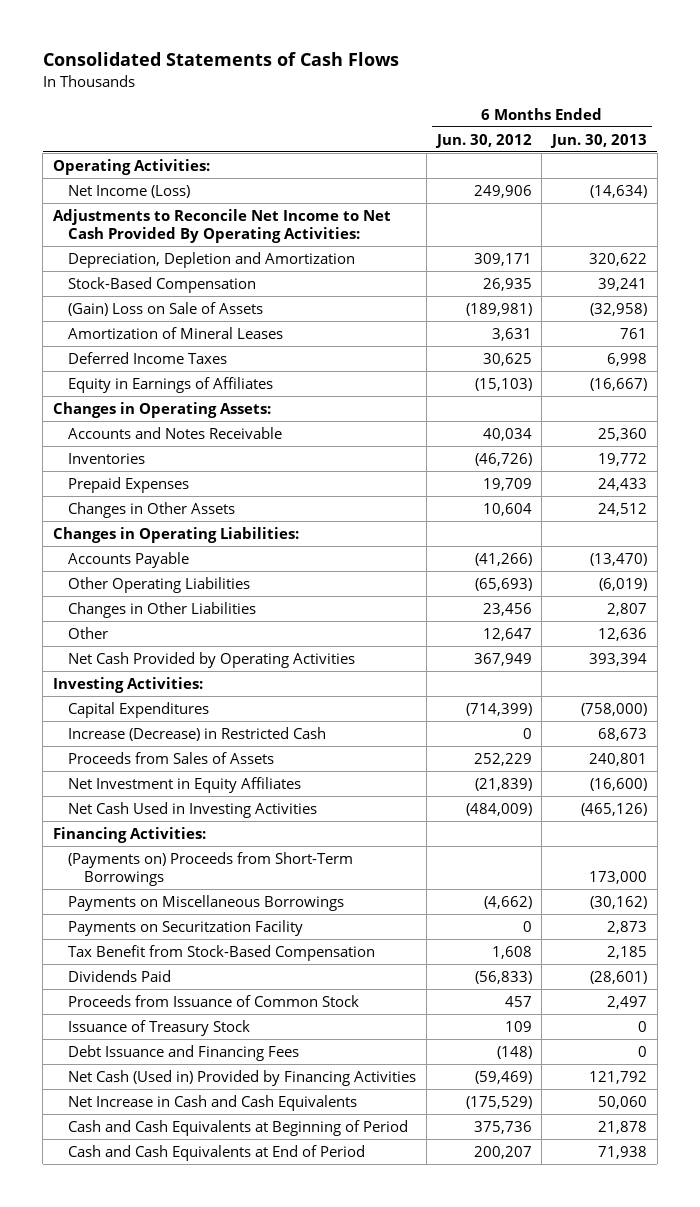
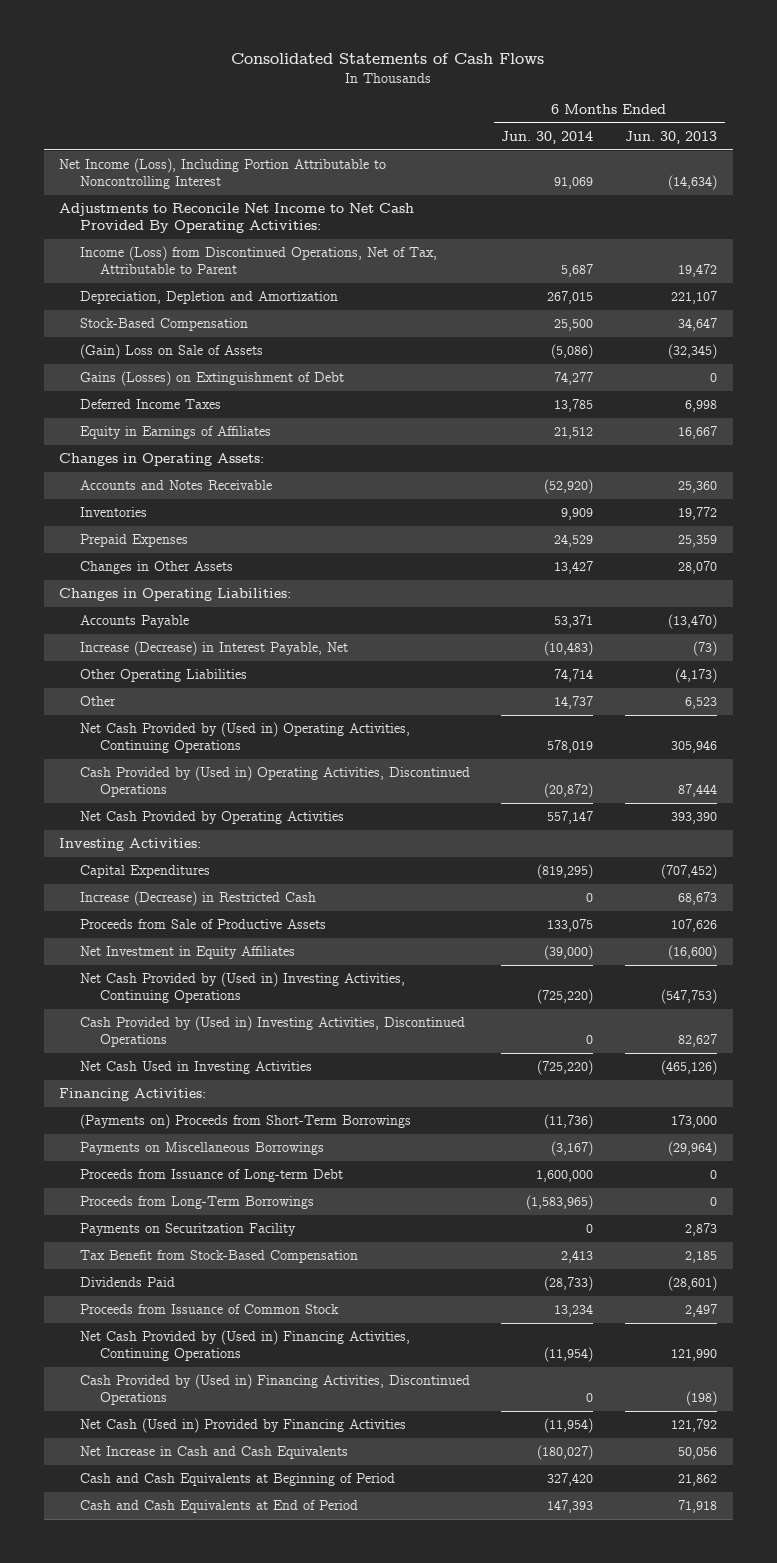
[434,133,532,148] Jun. 30, 2012 -> none
none -> [501,130,594,144] Jun. 30, 2014
[52,158,210,175] Operating Activities: -> none
[68,184,191,198] Net Income (Loss) -> [59,158,387,190] Net Income (Loss), Including Portion Attributable to Noncontrolling Interest
[68,326,284,339] Amortization of Mineral Leases -> none
none -> [79,246,437,275] Income (Loss) from Discontinued Operations, Net of Tax, Attributable to Parent
[588,252,647,266] 320,622 -> [671,291,718,305] 221,107
[597,277,647,291] 39,241 -> [678,318,718,332] 34,647
[589,302,647,316] (32,958) -> [668,344,718,360] (32,345)
none -> [79,371,344,387] Gains (Losses) on Extinguishment of Debt
[589,377,647,391] (16,667) -> [678,426,718,440] 16,667
[597,477,647,491] 24,433 -> [678,535,718,548] 25,359
[597,502,647,516] 24,512 -> [678,561,718,575] 28,070
[68,601,257,618] Changes in Other Liabilities -> none
none -> [79,641,348,657] Increase (Decrease) in Interest Payable, Net
[598,577,647,591] (6,019) -> [675,668,718,684] (4,173)
[597,627,647,641] 12,636 -> [685,697,718,710] 6,523
none -> [79,722,410,754] Net Cash Provided by (Used in) Operating Activities, Continuing Operations
none -> [79,766,470,798] Cash Provided by (Used in) Operating Activities, Discontinued Operations
[588,652,647,666] 393,394 -> [671,812,718,825] 393,390
[580,702,647,716] (758,000) -> [661,864,718,880] (707,452)
[68,751,275,764] Proceeds from Sales of Assets -> [79,919,326,930] Proceeds from Sale of Productive Assets
[588,752,647,766] 240,801 -> [671,919,718,933] 107,626
none -> [79,972,405,1004] Net Cash Provided by (Used in) Investing Activities, Continuing Operations
none -> [79,1016,465,1048] Cash Provided by (Used in) Investing Activities, Discontinued Operations
[589,895,647,909] (30,162) -> [668,1141,718,1157] (29,964)
none -> [79,1169,343,1183] Proceeds from Issuance of Long-term Debt
none -> [79,1196,314,1210] Proceeds from Long-Term Borrowings
[68,1019,251,1036] Issuance of Treasury Stock -> none
[68,1044,300,1061] Debt Issuance and Financing Fees -> none
none -> [79,1330,410,1362] Net Cash Provided by (Used in) Financing Activities, Continuing Operations
none -> [79,1374,470,1406] Cash Provided by (Used in) Financing Activities, Discontinued Operations
[597,1095,647,1109] 50,060 -> [678,1447,718,1460] 50,056
[597,1120,647,1134] 21,878 -> [678,1474,718,1487] 21,862
[597,1145,647,1159] 71,938 -> [678,1500,718,1514] 71,918

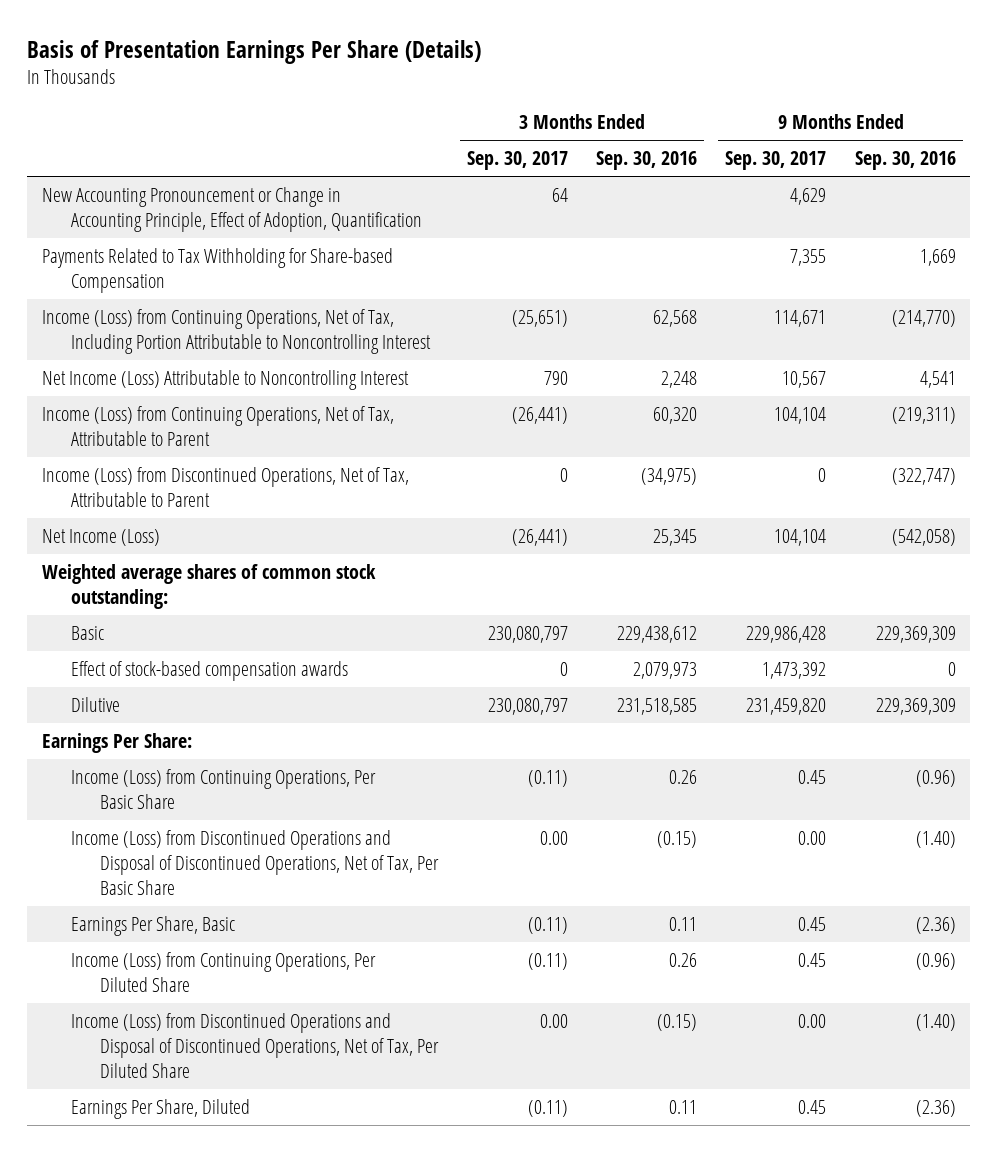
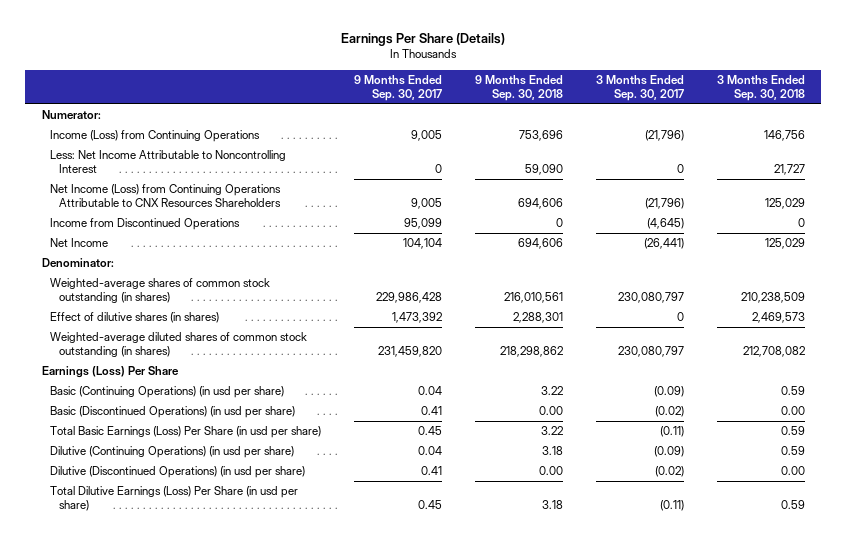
[27,39,482,64] Basis of Presentation Earnings Per Share (Details) -> [341,32,506,46] Earnings Per Share (Details)
[596,151,698,171] Sep. 30, 2016 -> none
[854,151,956,171] Sep. 30, 2016 -> none
none -> [475,74,564,102] 9 Months Ended Sep. 30, 2018
none -> [716,74,805,102] 3 Months Ended Sep. 30, 2018
[41,187,423,232] New Accounting Pronouncement or Change in Accounting Principle, Effect of Adoption, Quantification -> none
[41,248,393,293] Payments Related to Tax Withholding for Share-based Compensation -> none
none -> [41,110,101,120] Numerator:
[41,309,432,354] Income (Loss) from Continuing Operations, Net of Tax, Including Portion Attributable to Noncontrolling Interest -> [50,130,261,143] Income (Loss) from Continuing Operations
[511,310,568,328] (25,651) -> [644,130,684,142] (21,796)
[774,310,827,328] 114,671 -> [411,130,443,142] 9,005
[41,370,409,391] Net Income (Loss) Attributable to Noncontrolling Interest -> [50,150,287,174] Less: Net Income Attributable to Noncontrolling Interest
[543,371,568,386] 790 -> [676,164,684,174] 0
[782,371,827,389] 10,567 -> [435,164,443,174] 0
[41,406,394,446] Income (Loss) from Continuing Operations, Net of Tax, Attributable to Parent -> [50,184,282,208] Net Income (Loss) from Continuing Operations Attributable to CNX Resources Shareholders
[511,407,568,425] (26,441) -> [644,198,684,210] (21,796)
[774,407,827,425] 104,104 -> [411,198,443,210] 9,005
[41,467,409,507] Income (Loss) from Discontinued Operations, Net of Tax, Attributable to Parent -> [50,218,241,231] Income from Discontinued Operations
[559,468,568,483] 0 -> [646,218,684,230] (4,645)
[818,468,827,483] 0 -> [404,218,443,230] 95,099
[41,529,160,547] Net Income (Loss) -> [50,238,109,248] Net Income
[41,564,376,609] Weighted average shares of common stock outstanding: -> [41,258,114,268] Denominator:
[71,626,105,641] Basic -> [50,278,271,304] Weighted-average shares of common stock outstanding (in shares)
[71,661,349,682] Effect of stock-based compensation awards -> [50,312,220,324] Effect of dilutive shares (in shares)
[71,697,121,713] Dilutive -> [50,332,308,358] Weighted-average diluted shares of common stock outstanding (in shares)
[41,733,192,754] Earnings Per Share: -> [41,366,179,379] Earnings (Loss) Per Share
[71,769,377,809] Income (Loss) from Continuing Operations, Per Basic Share -> [50,386,285,399] Basic (Continuing Operations) (in usd per share)
[527,770,568,788] (0.11) -> [653,386,684,398] (0.09)
[798,770,827,785] 0.45 -> [418,386,443,396] 0.04
[71,830,440,895] Income (Loss) from Discontinued Operations and Disposal of Discontinued Operations, Net of Tax, Per Basic Share -> [50,406,296,419] Basic (Discontinued Operations) (in usd per share)
[539,831,568,846] 0.00 -> [654,406,684,418] (0.02)
[798,831,827,846] 0.00 -> [421,406,443,416] 0.41
[71,916,236,937] Earnings Per Share, Basic -> [50,426,322,439] Total Basic Earnings (Loss) Per Share (in usd per share)
[71,952,377,992] Income (Loss) from Continuing Operations, Per Diluted Share -> [50,446,295,459] Dilutive (Continuing Operations) (in usd per share)
[527,953,568,971] (0.11) -> [653,446,684,458] (0.09)
[798,953,827,968] 0.45 -> [418,446,443,456] 0.04
[71,1013,440,1078] Income (Loss) from Discontinued Operations and Disposal of Discontinued Operations, Net of Tax, Per Diluted Share -> [50,466,306,479] Dilutive (Discontinued Operations) (in usd per share)
[539,1014,568,1029] 0.00 -> [654,466,684,478] (0.02)
[798,1014,827,1029] 0.00 -> [421,466,443,476] 0.41
[71,1099,251,1120] Earnings Per Share, Diluted -> [50,486,299,512] Total Dilutive Earnings (Loss) Per Share (in usd per share)

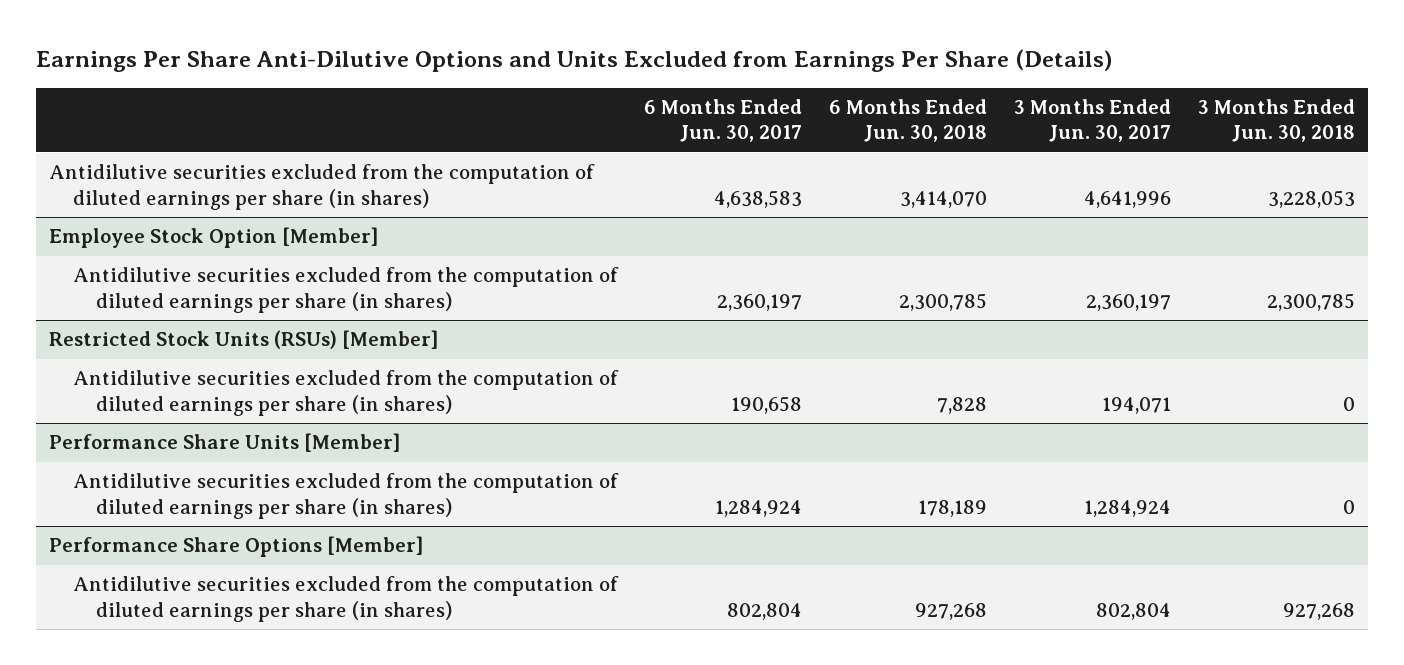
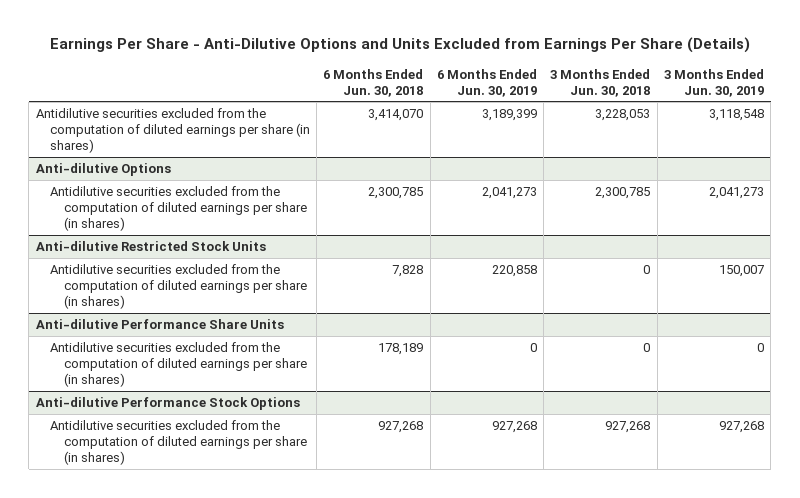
[35,49,1112,73] Earnings Per Share Anti-Dilutive Options and Units Excluded from Earnings Per Share (Details) -> [49,37,750,54] Earnings Per Share - Anti-Dilutive Options and Units Excluded from Earnings Per Share (Details)
[644,99,803,143] 6 Months Ended Jun. 30, 2017 -> none
[1014,99,1172,143] 3 Months Ended Jun. 30, 2017 -> none
none -> [436,68,537,97] 6 Months Ended Jun. 30, 2019
none -> [663,68,764,97] 3 Months Ended Jun. 30, 2019
[49,227,379,249] Employee Stock Option [Member] -> [35,163,171,177] Anti-dilutive Options
[49,330,439,350] Restricted Stock Units (RSUs) [Member] -> [35,241,266,252] Anti-dilutive Restricted Stock Units
[49,433,401,453] Performance Share Units [Member] -> [35,319,284,330] Anti-dilutive Performance Share Units
[49,536,424,558] Performance Share Options [Member] -> [35,397,300,411] Anti-dilutive Performance Stock Options

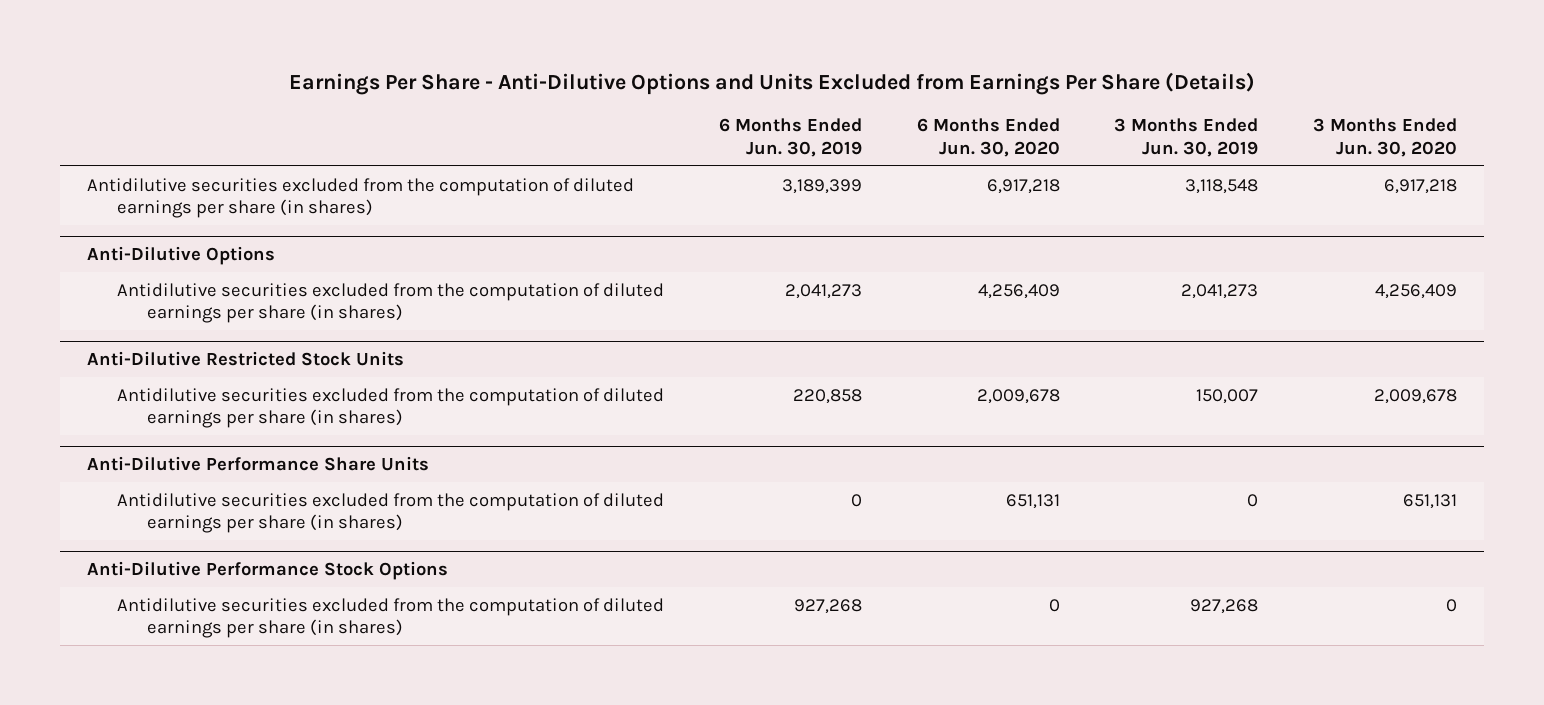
[323,68,424,97] 6 Months Ended Jun. 30, 2018 -> none
[550,68,651,97] 3 Months Ended Jun. 30, 2018 -> none
none -> [916,118,1060,157] 6 Months Ended Jun. 30, 2020
none -> [1312,118,1457,157] 3 Months Ended Jun. 30, 2020
[35,163,171,177] Anti-dilutive Options -> [87,245,276,265] Anti-Dilutive Options
[35,241,266,252] Anti-dilutive Restricted Stock Units -> [87,350,405,366] Anti-Dilutive Restricted Stock Units
[35,319,284,330] Anti-dilutive Performance Share Units -> [87,455,430,471] Anti-Dilutive Performance Share Units
[35,397,300,411] Anti-dilutive Performance Stock Options -> [87,560,449,580] Anti-Dilutive Performance Stock Options

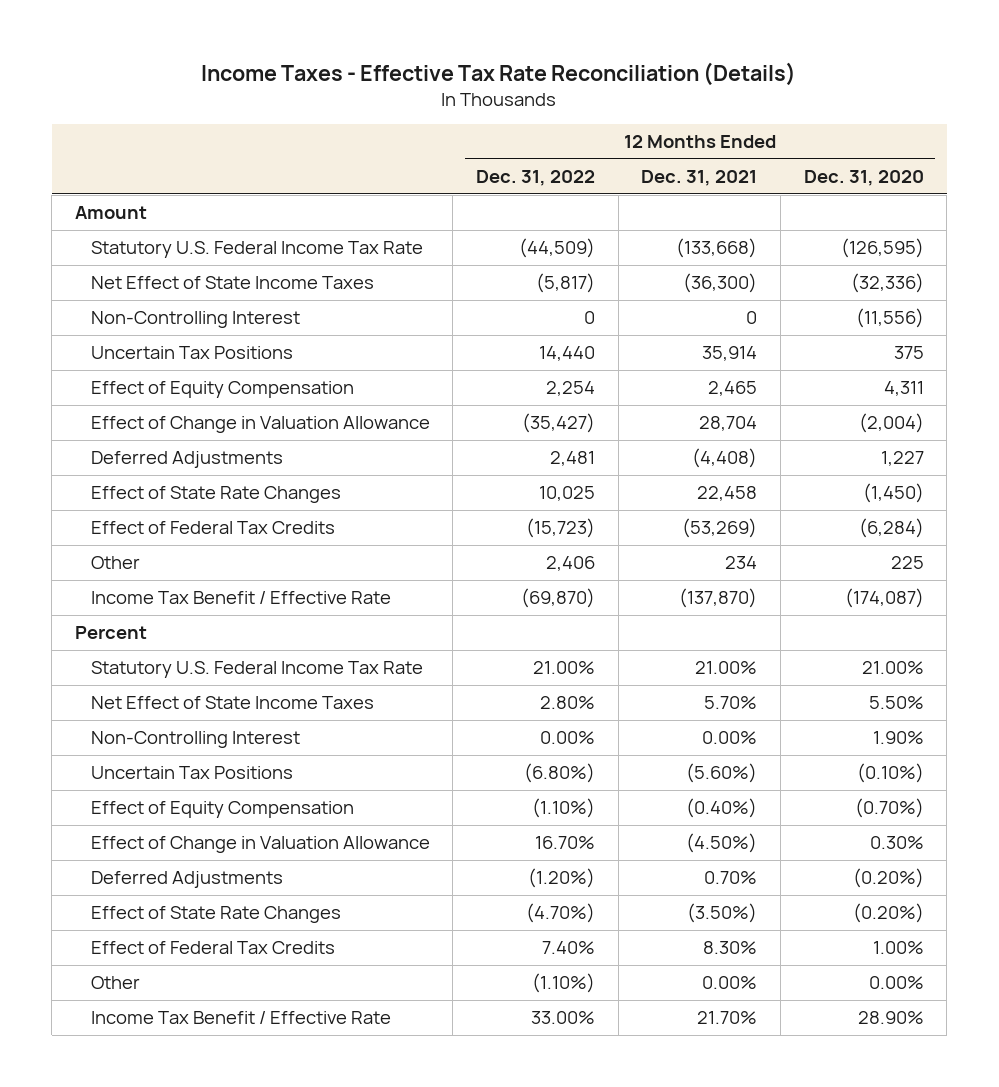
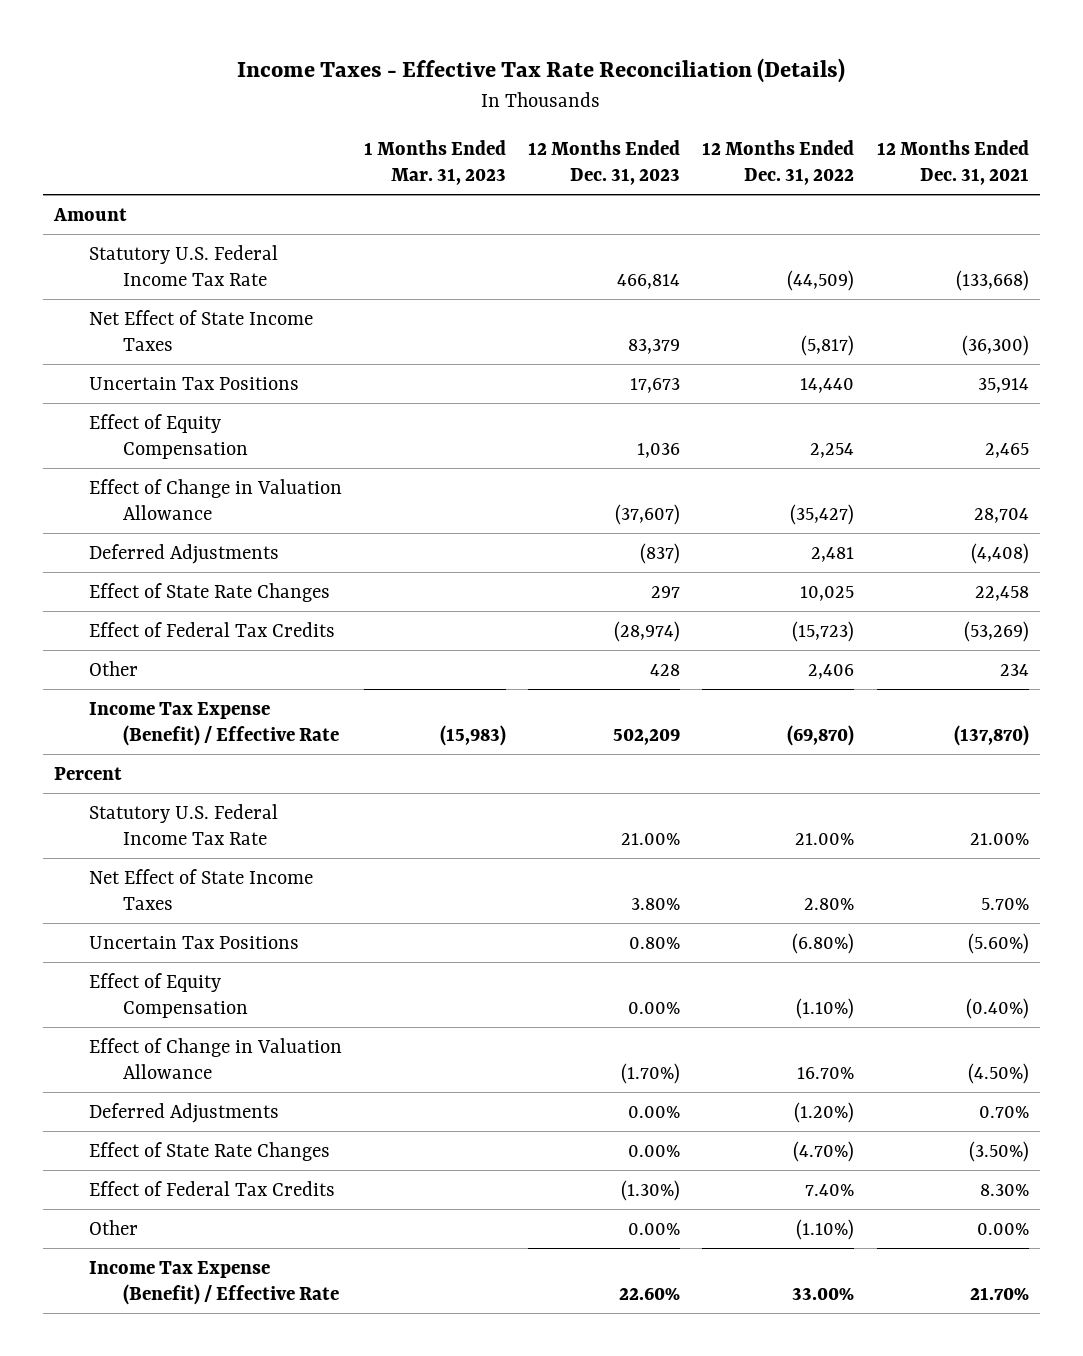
[803,170,924,187] Dec. 31, 2020 -> none
none -> [363,140,506,186] 1 Months Ended Mar. 31, 2023
none -> [528,140,681,186] 12 Months Ended Dec. 31, 2023
[90,311,300,329] Non-Controlling Interest -> none
[90,591,391,605] Income Tax Benefit / Effective Rate -> [88,701,339,746] Income Tax Expense (Benefit) / Effective Rate
[90,731,300,749] Non-Controlling Interest -> none
[90,1011,391,1025] Income Tax Benefit / Effective Rate -> [88,1260,339,1305] Income Tax Expense (Benefit) / Effective Rate

